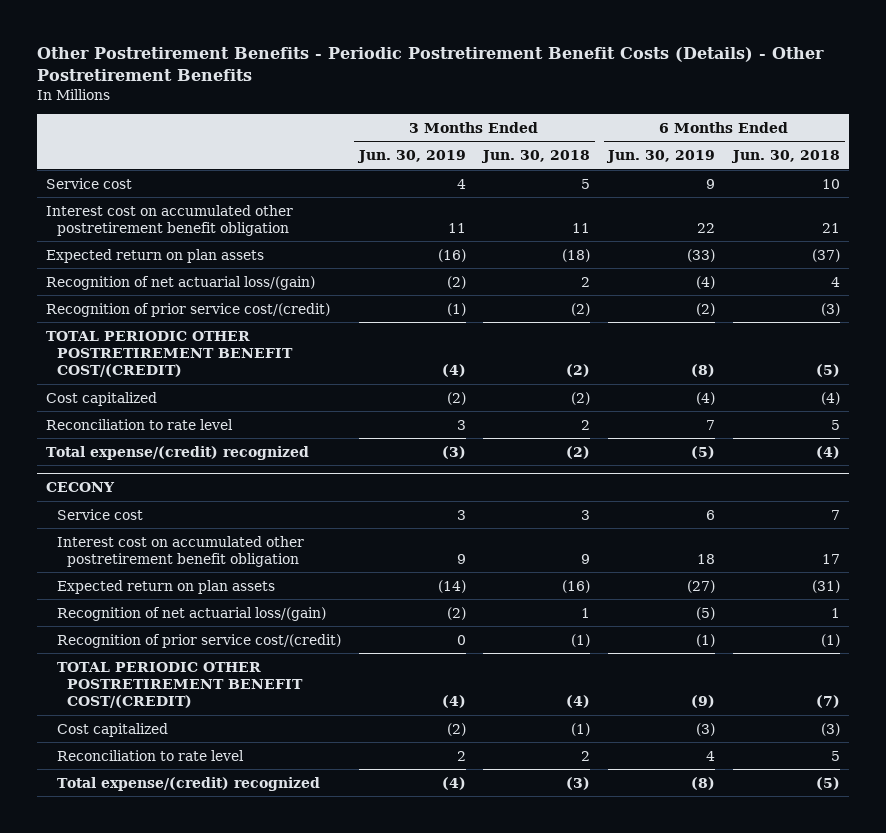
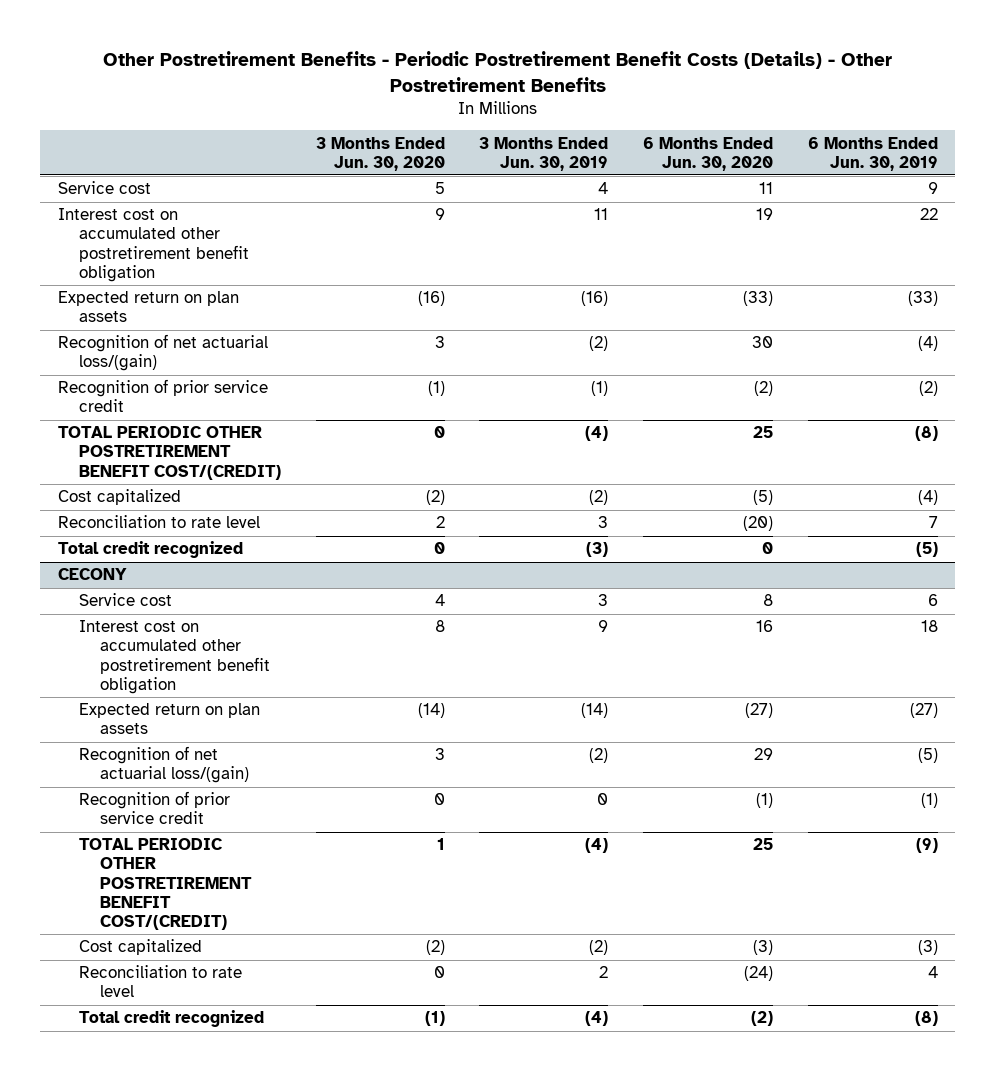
[481,150,591,164] Jun. 30, 2018 -> none
[731,150,841,164] Jun. 30, 2018 -> none
none -> [315,136,445,171] 3 Months Ended Jun. 30, 2020
none -> [643,136,774,171] 6 Months Ended Jun. 30, 2020
[45,302,330,317] Recognition of prior service cost/(credit) -> [57,379,268,413] Recognition of prior service credit
[45,445,309,460] Total expense/(credit) recognized -> [57,541,243,559] Total credit recognized
[56,633,341,648] Recognition of prior service cost/(credit) -> [78,791,230,825] Recognition of prior service credit
[56,776,320,791] Total expense/(credit) recognized -> [78,1010,264,1028] Total credit recognized

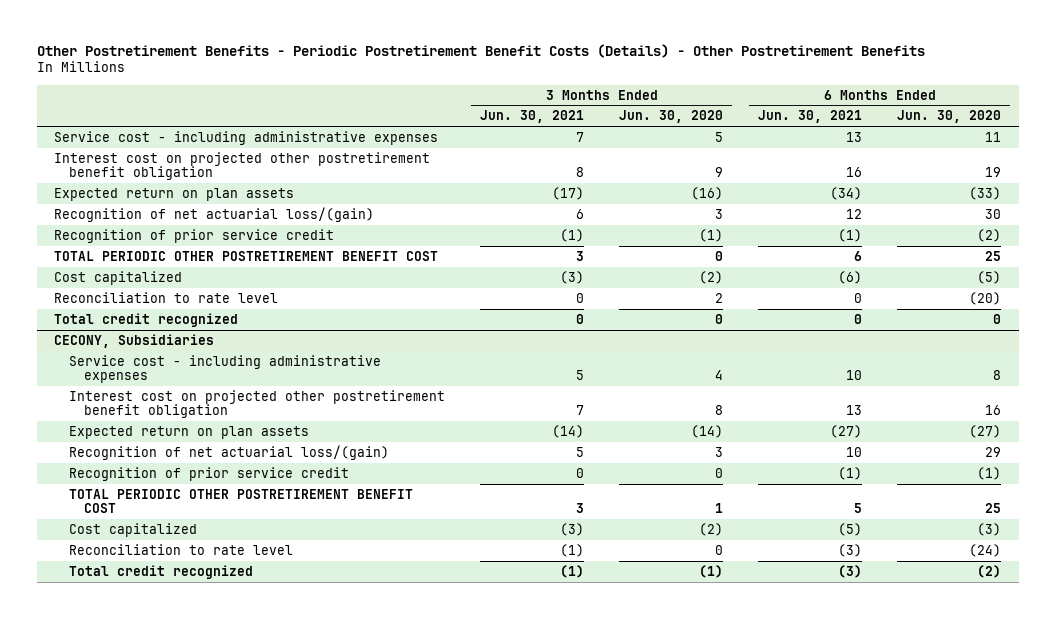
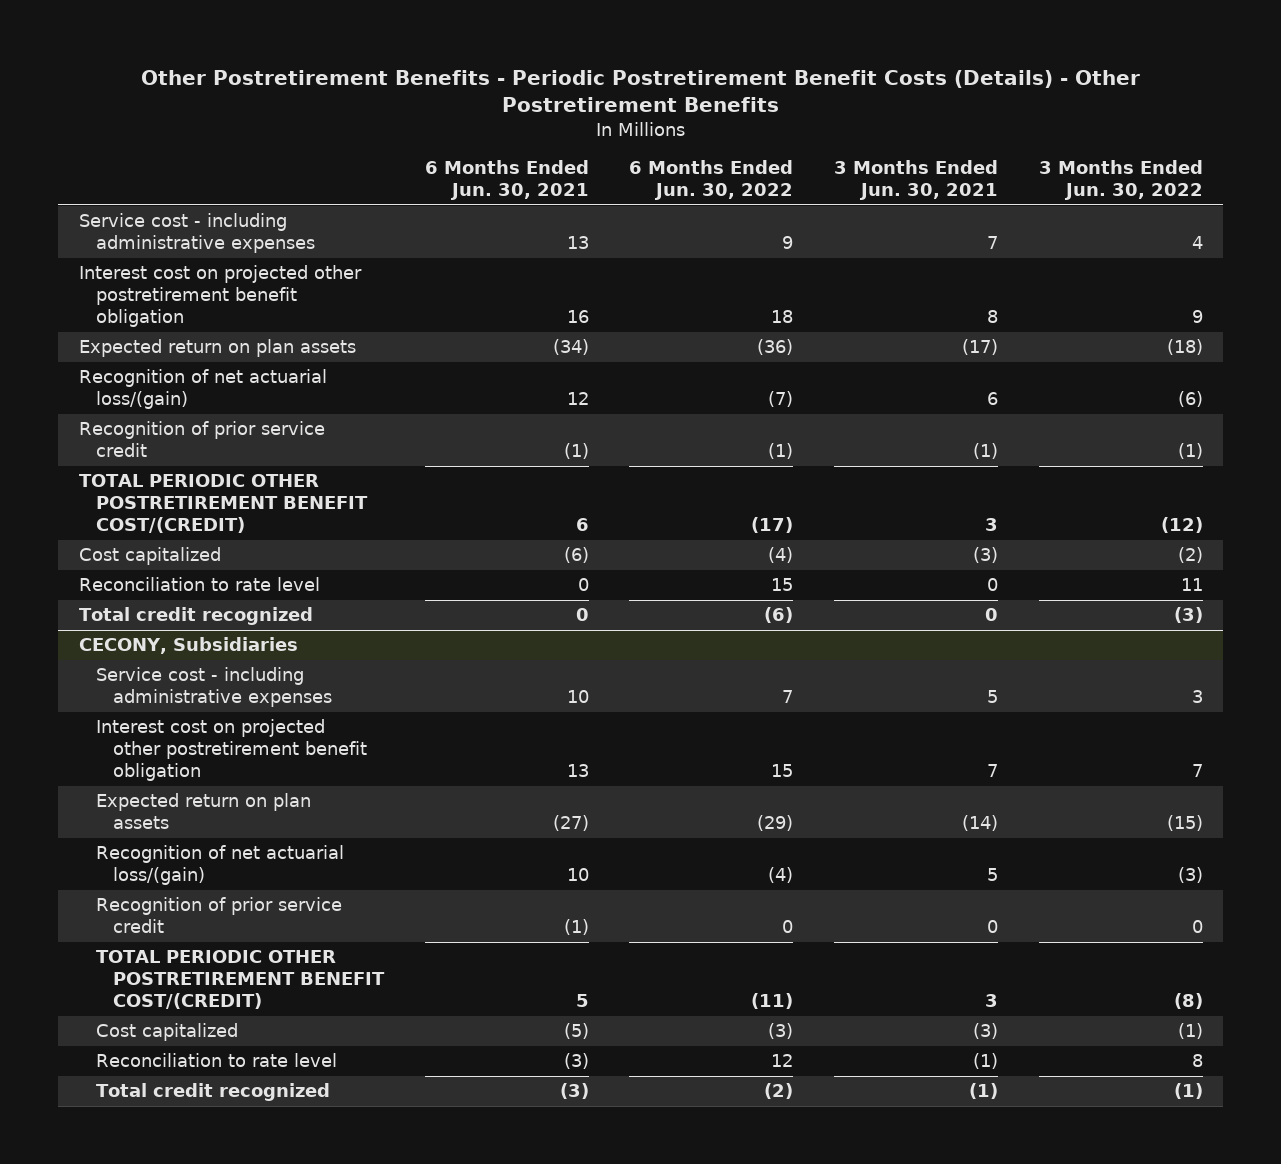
[619,110,724,124] Jun. 30, 2020 -> none
[897,110,1002,124] Jun. 30, 2020 -> none
none -> [629,160,794,201] 6 Months Ended Jun. 30, 2022
none -> [1038,160,1203,201] 3 Months Ended Jun. 30, 2022
[54,250,439,261] TOTAL PERIODIC OTHER POSTRETIREMENT BENEFIT COST -> [78,474,368,534] TOTAL PERIODIC OTHER POSTRETIREMENT BENEFIT COST/(CREDIT)
[69,488,414,514] TOTAL PERIODIC OTHER POSTRETIREMENT BENEFIT COST -> [95,950,385,1010] TOTAL PERIODIC OTHER POSTRETIREMENT BENEFIT COST/(CREDIT)

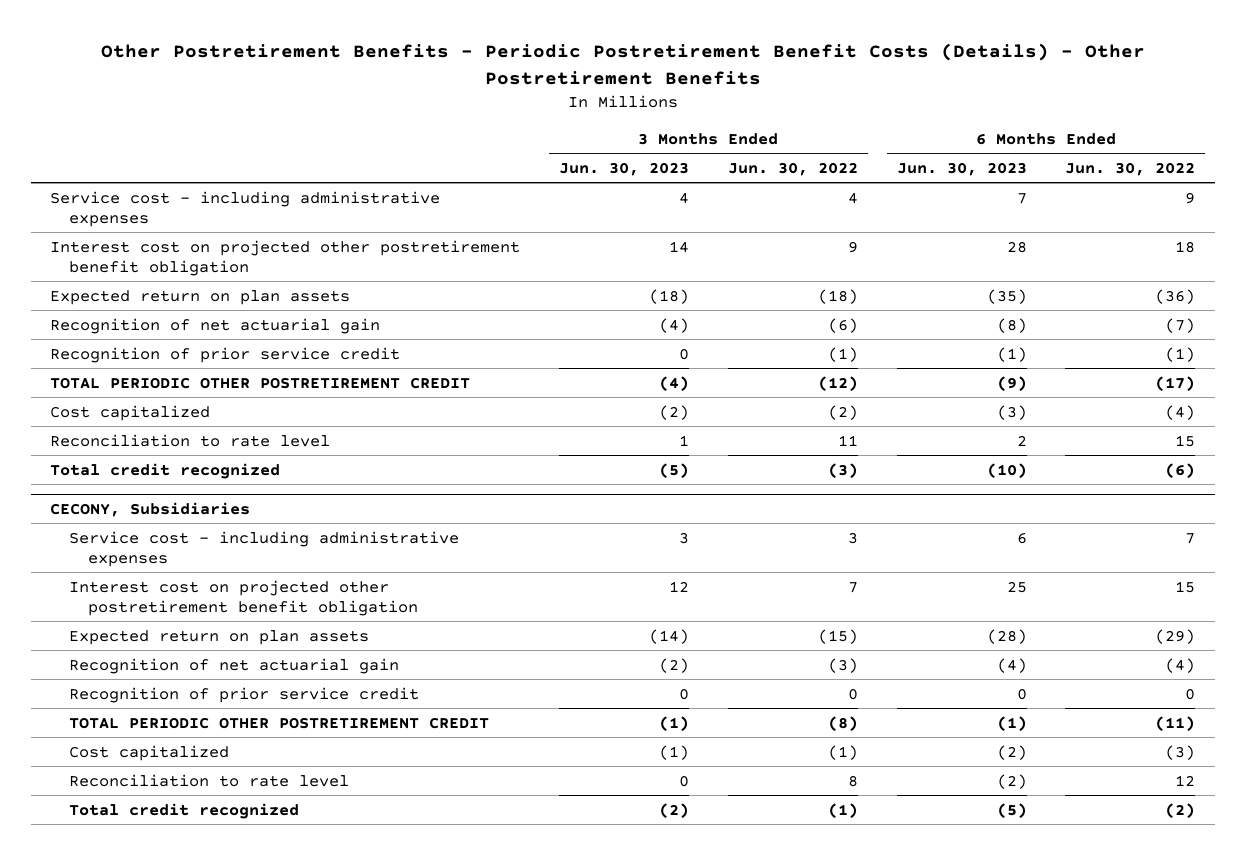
[424,160,589,201] 6 Months Ended Jun. 30, 2021 -> none
[833,160,998,201] 3 Months Ended Jun. 30, 2021 -> none
none -> [558,161,689,176] Jun. 30, 2023
none -> [896,161,1027,176] Jun. 30, 2023
[78,369,327,410] Recognition of net actuarial loss/(gain) -> [50,317,381,334] Recognition of net actuarial gain
[78,474,368,534] TOTAL PERIODIC OTHER POSTRETIREMENT BENEFIT COST/(CREDIT) -> [50,376,471,389] TOTAL PERIODIC OTHER POSTRETIREMENT CREDIT
[95,845,344,886] Recognition of net actuarial loss/(gain) -> [69,657,400,674] Recognition of net actuarial gain
[95,950,385,1010] TOTAL PERIODIC OTHER POSTRETIREMENT BENEFIT COST/(CREDIT) -> [69,716,490,729] TOTAL PERIODIC OTHER POSTRETIREMENT CREDIT

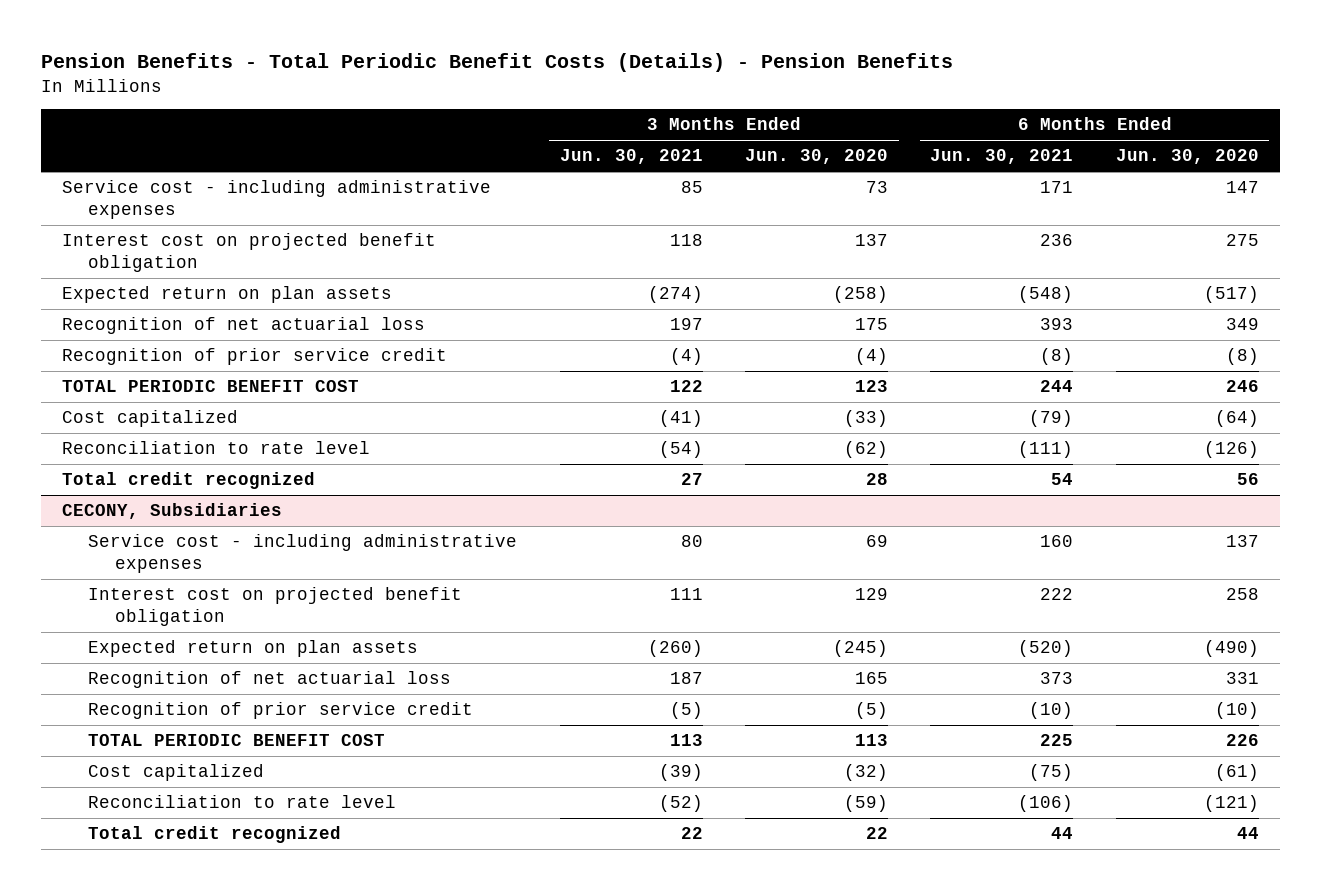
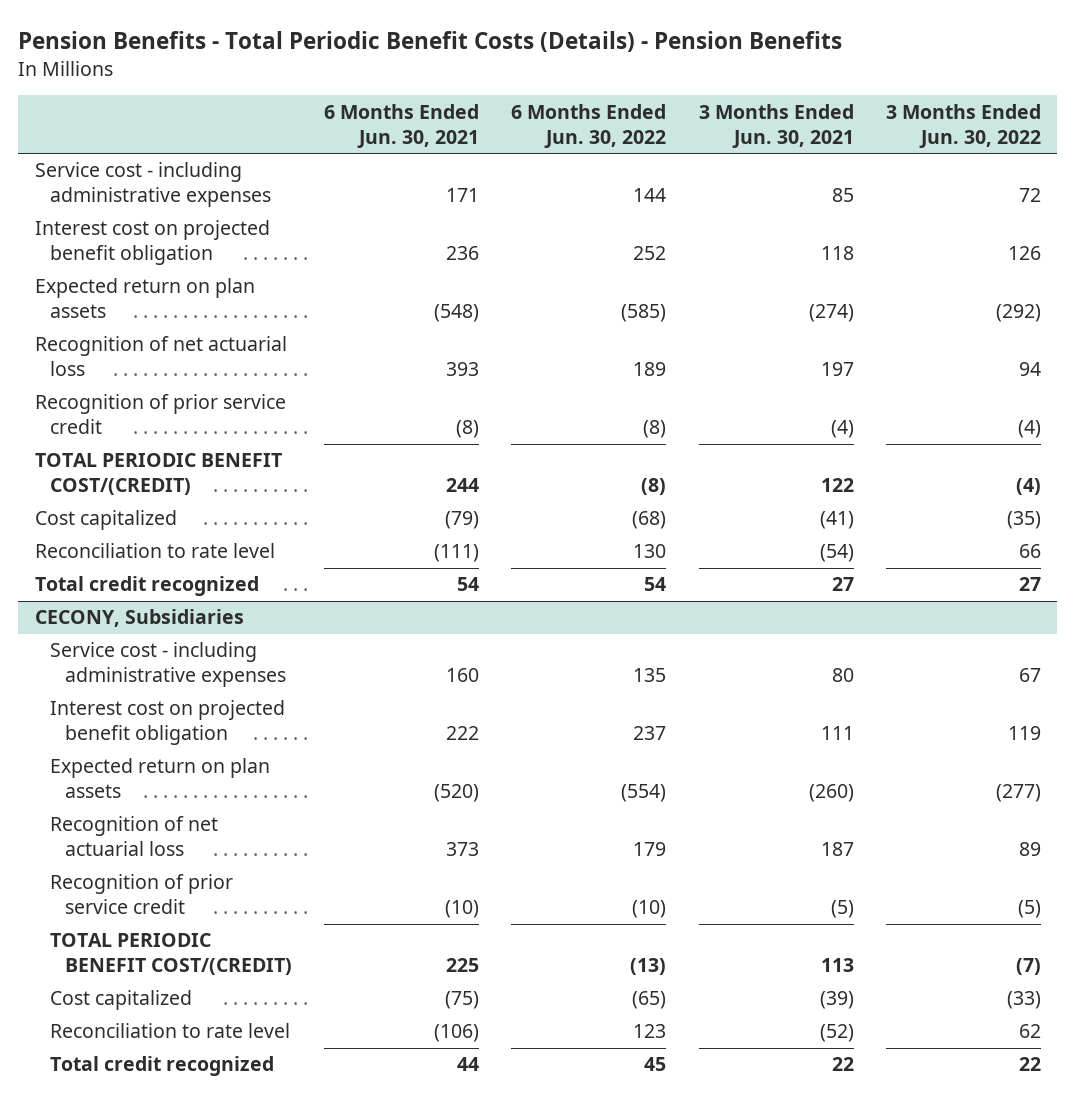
[745,149,889,165] Jun. 30, 2020 -> none
[1115,149,1259,165] Jun. 30, 2020 -> none
none -> [511,103,667,148] 6 Months Ended Jun. 30, 2022
none -> [886,103,1042,148] 3 Months Ended Jun. 30, 2022
[61,380,359,393] TOTAL PERIODIC BENEFIT COST -> [34,453,282,496] TOTAL PERIODIC BENEFIT COST/(CREDIT)
[88,734,386,747] TOTAL PERIODIC BENEFIT COST -> [49,933,292,976] TOTAL PERIODIC BENEFIT COST/(CREDIT)

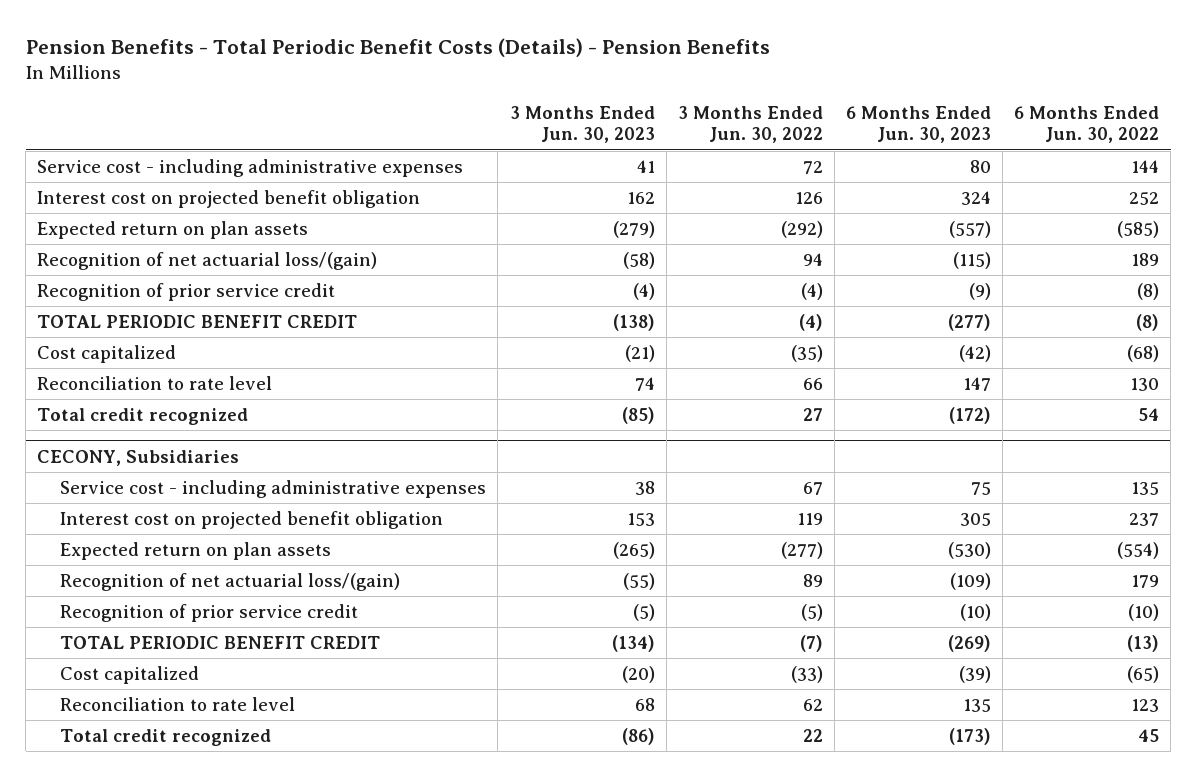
[324,103,480,148] 6 Months Ended Jun. 30, 2021 -> none
[698,103,854,148] 3 Months Ended Jun. 30, 2021 -> none
none -> [509,106,655,144] 3 Months Ended Jun. 30, 2023
none -> [845,106,991,144] 6 Months Ended Jun. 30, 2023
[34,336,287,377] Recognition of net actuarial loss -> [37,252,378,271] Recognition of net actuarial loss/(gain)
[34,453,282,496] TOTAL PERIODIC BENEFIT COST/(CREDIT) -> [37,315,358,329] TOTAL PERIODIC BENEFIT CREDIT
[49,816,218,857] Recognition of net actuarial loss -> [60,573,401,592] Recognition of net actuarial loss/(gain)
[49,933,292,976] TOTAL PERIODIC BENEFIT COST/(CREDIT) -> [60,636,381,650] TOTAL PERIODIC BENEFIT CREDIT

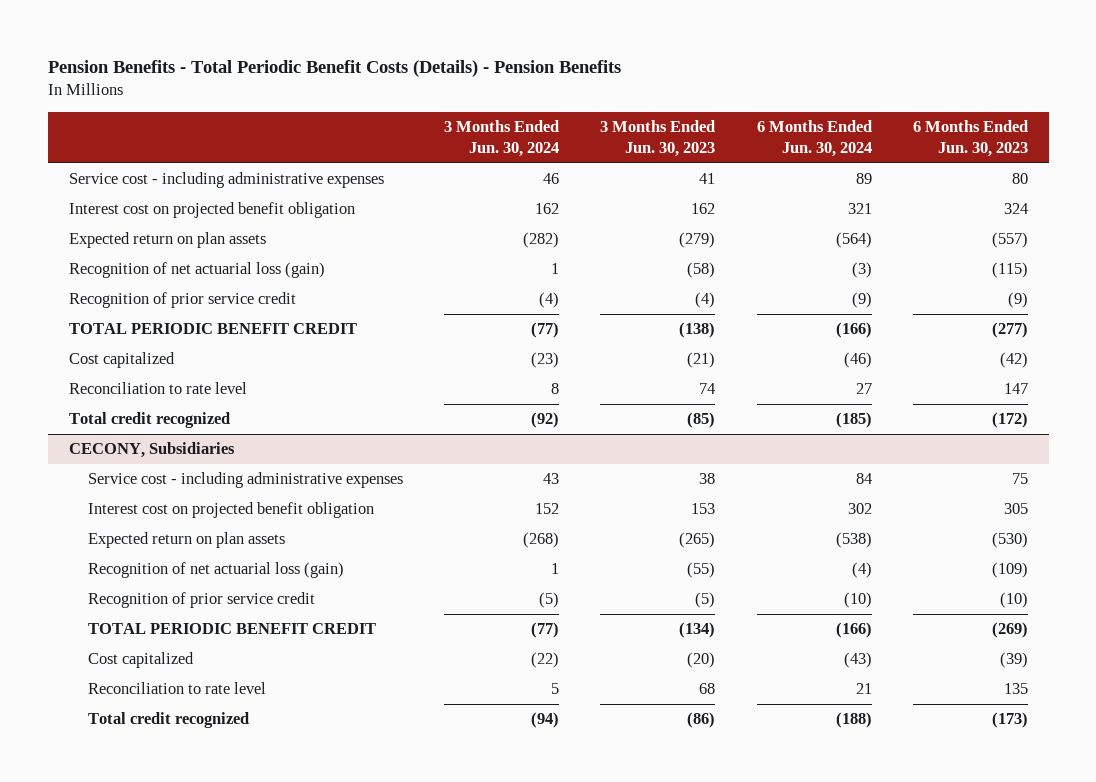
[677,106,823,144] 3 Months Ended Jun. 30, 2022 -> none
[1014,106,1160,144] 6 Months Ended Jun. 30, 2022 -> none
none -> [443,119,559,157] 3 Months Ended Jun. 30, 2024
none -> [756,119,872,157] 6 Months Ended Jun. 30, 2024
[37,252,378,271] Recognition of net actuarial loss/(gain) -> [68,262,325,279] Recognition of net actuarial loss (gain)
[60,573,401,592] Recognition of net actuarial loss/(gain) -> [87,562,344,579] Recognition of net actuarial loss (gain)

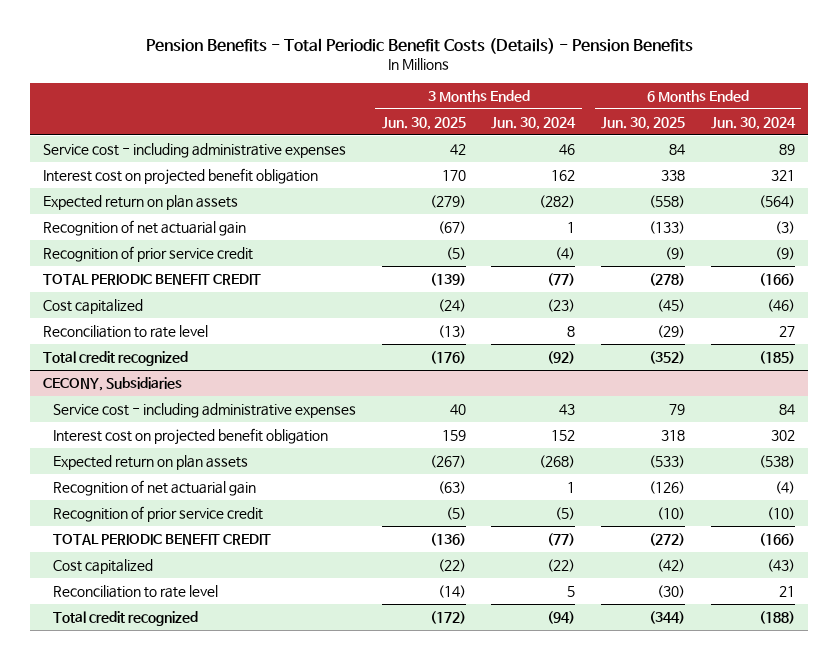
[600,119,716,157] 3 Months Ended Jun. 30, 2023 -> none
[912,119,1028,157] 6 Months Ended Jun. 30, 2023 -> none
none -> [381,116,466,130] Jun. 30, 2025
none -> [601,116,686,130] Jun. 30, 2025
[68,262,325,279] Recognition of net actuarial loss (gain) -> [42,219,246,236] Recognition of net actuarial gain
[87,562,344,579] Recognition of net actuarial loss (gain) -> [53,479,257,496] Recognition of net actuarial gain

